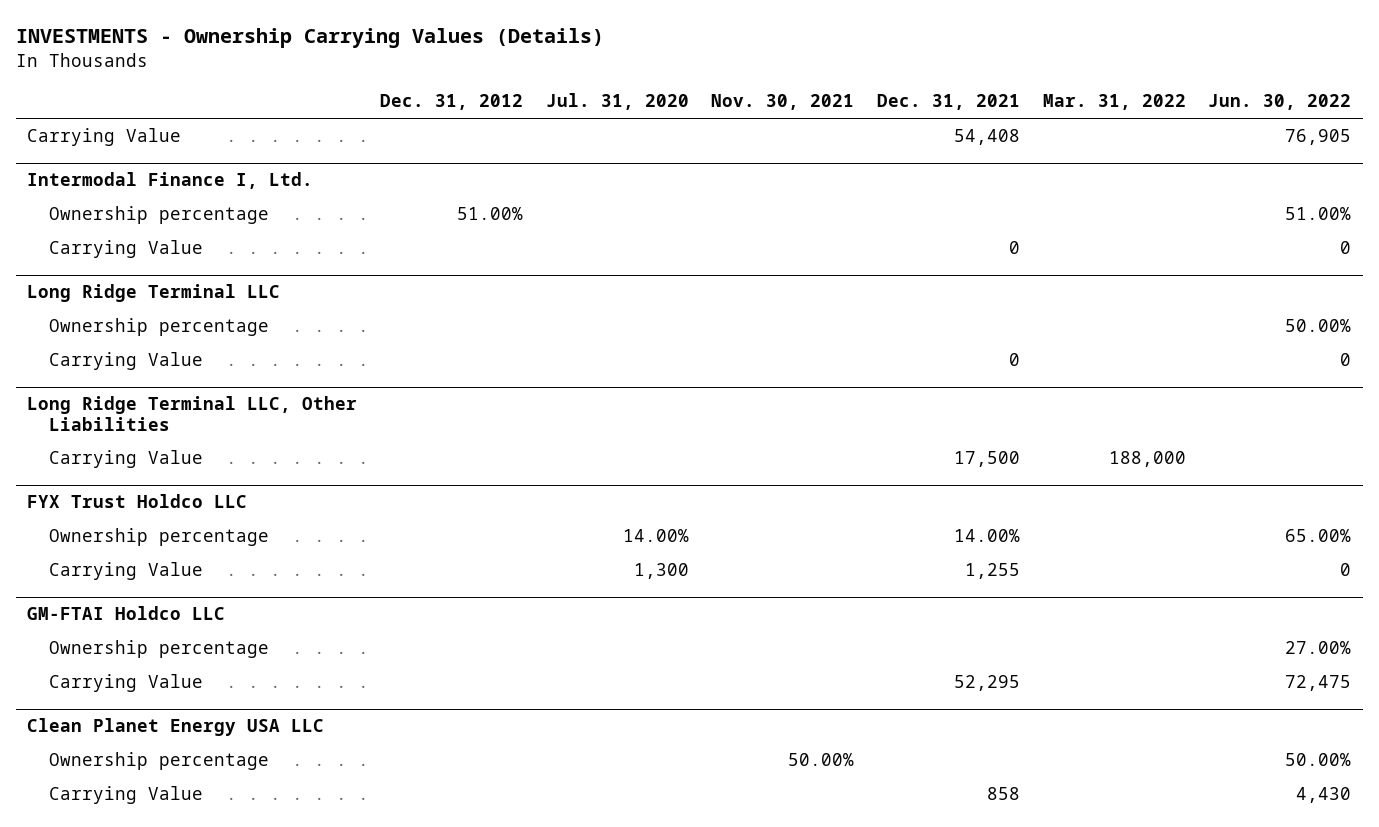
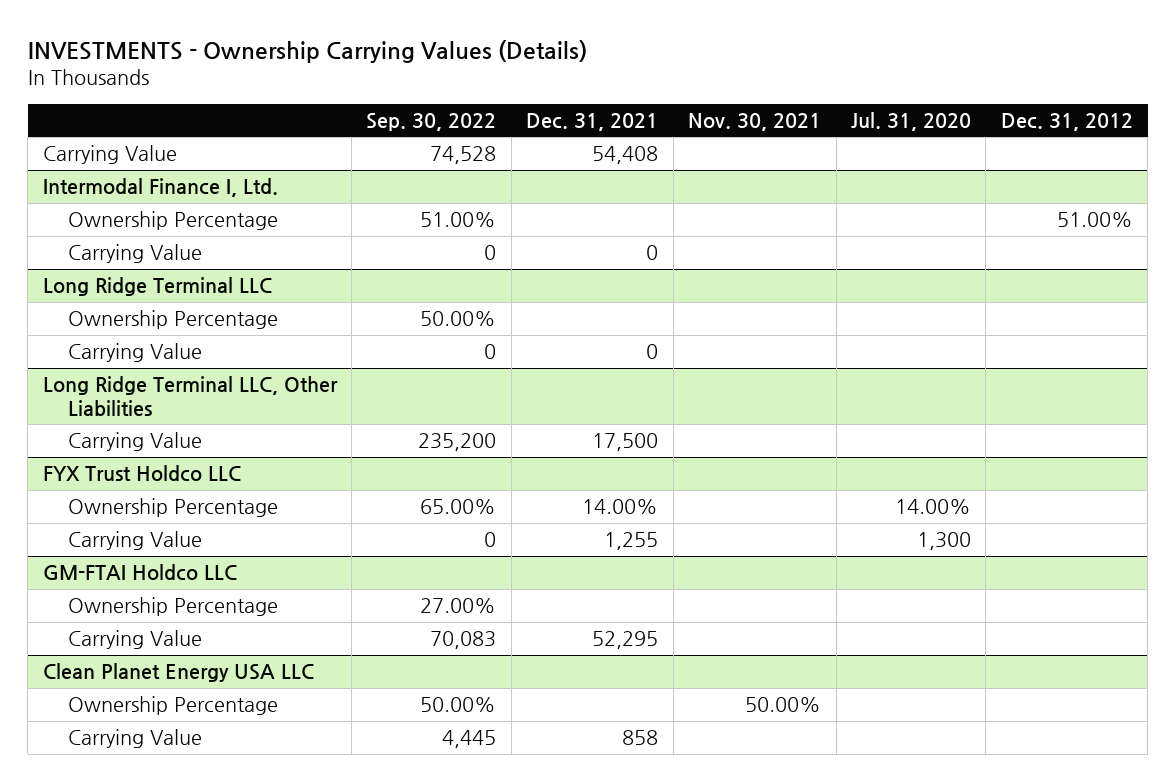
[1042,94,1186,111] Mar. 31, 2022 -> none
[1208,94,1352,111] Jun. 30, 2022 -> none
none -> [366,113,497,132] Sep. 30, 2022
[48,206,269,225] Ownership percentage -> [68,211,279,231] Ownership Percentage
[48,318,269,337] Ownership percentage -> [68,310,279,330] Ownership Percentage
[48,528,269,547] Ownership percentage -> [68,498,279,518] Ownership Percentage
[48,640,269,659] Ownership percentage -> [68,597,279,617] Ownership Percentage
[48,752,269,771] Ownership percentage -> [68,696,279,716] Ownership Percentage

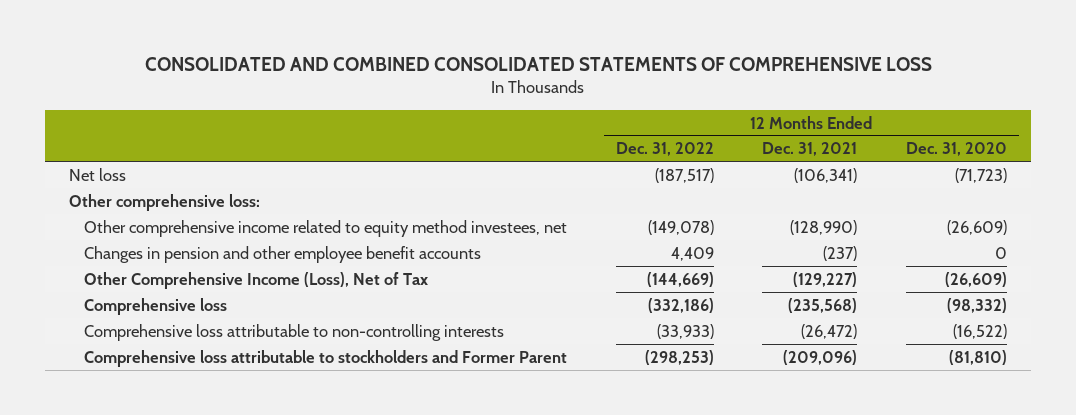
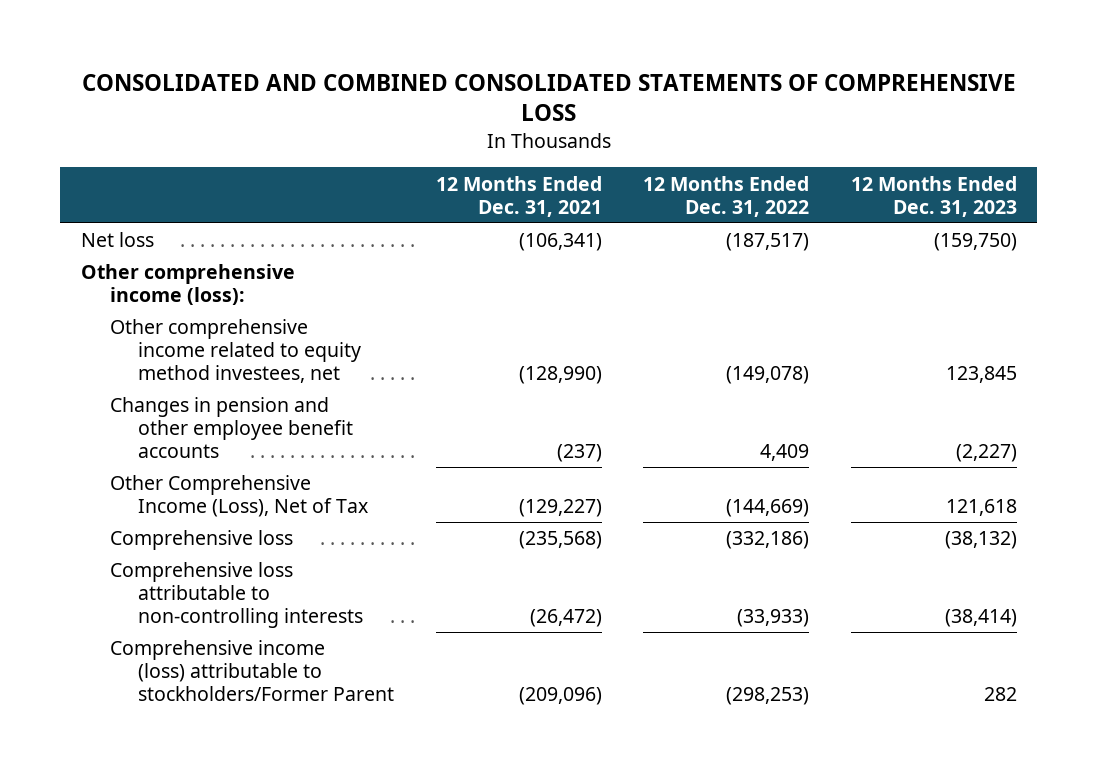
[905,142,1007,157] Dec. 31, 2020 -> none
none -> [850,175,1017,217] 12 Months Ended Dec. 31, 2023
[69,193,261,211] Other comprehensive loss: -> [80,264,295,306] Other comprehensive income (loss):
[84,349,568,367] Comprehensive loss attributable to stockholders and Former Parent -> [109,640,395,701] Comprehensive income (loss) attributable to stockholders/Former Parent

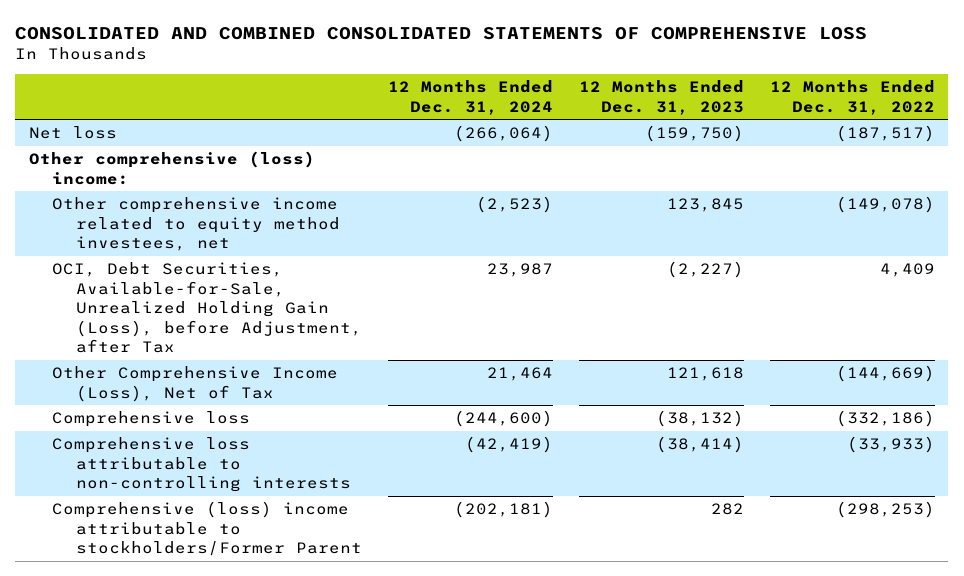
[435,175,602,217] 12 Months Ended Dec. 31, 2021 -> none
none -> [387,80,553,115] 12 Months Ended Dec. 31, 2024
[80,264,295,306] Other comprehensive income (loss): -> [28,151,315,185] Other comprehensive (loss) income:
[109,397,354,458] Changes in pension and other employee benefit accounts -> [52,262,362,354] OCI, Debt Securities, Available-for-Sale, Unrealized Holding Gain (Loss), before Adjustment, after Tax
[109,640,395,701] Comprehensive income (loss) attributable to stockholders/Former Parent -> [52,501,362,557] Comprehensive (loss) income attributable to stockholders/Former Parent

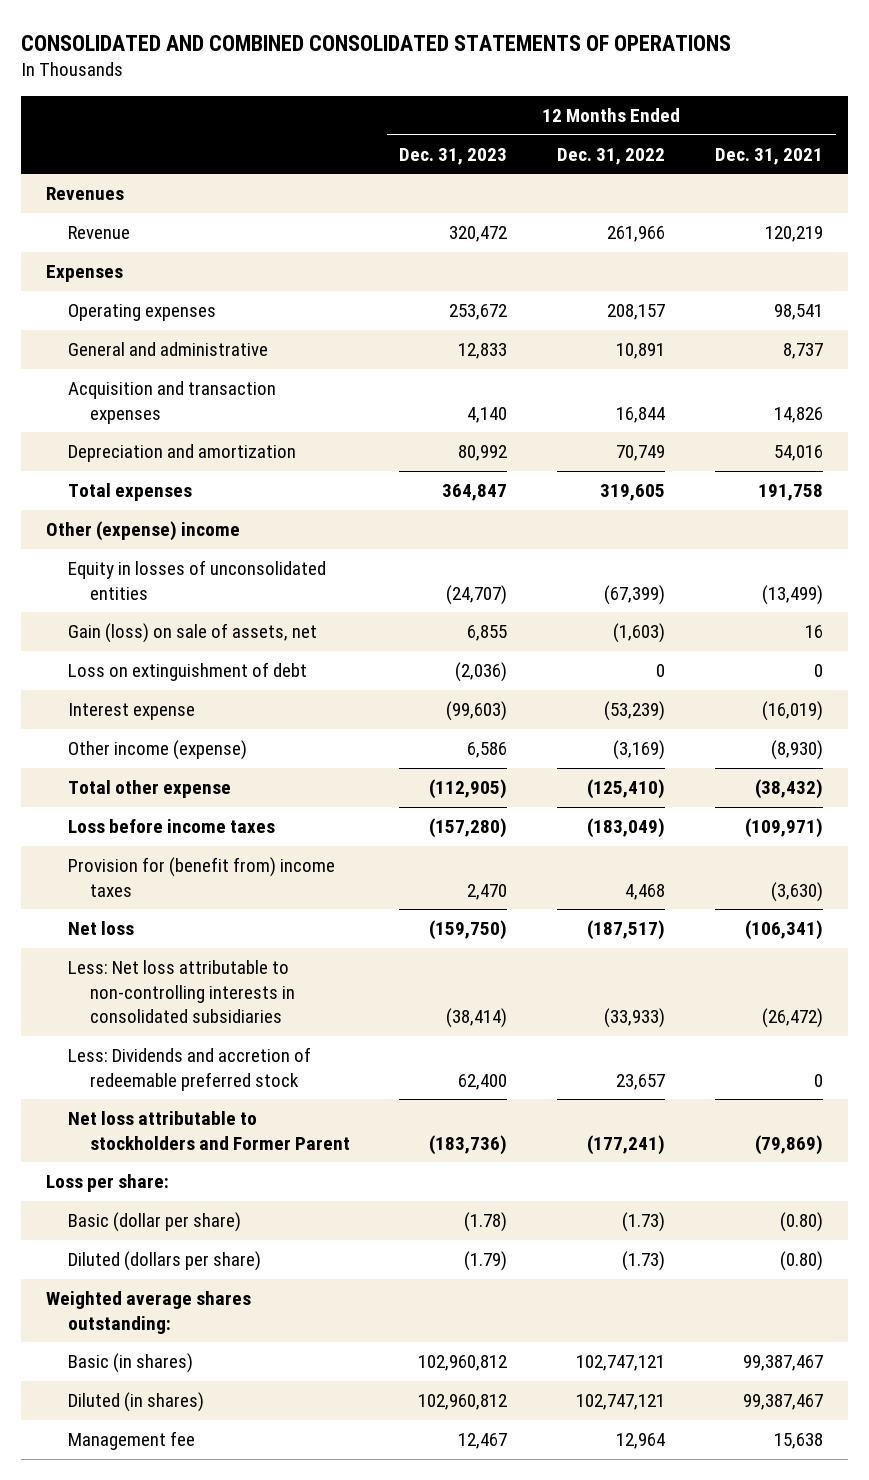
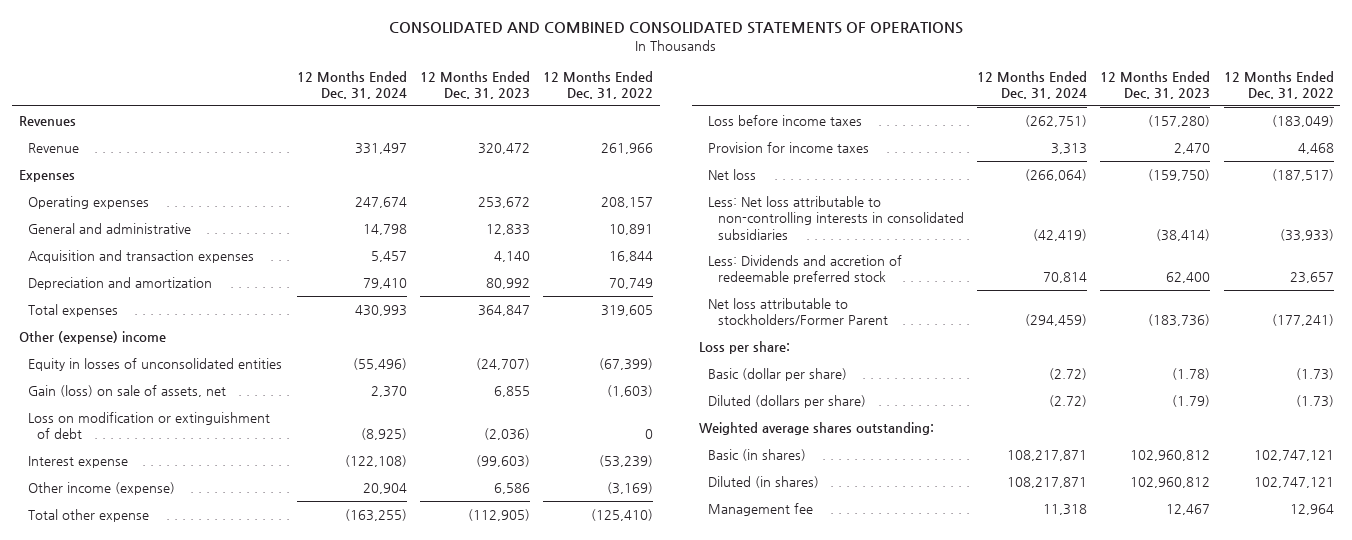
[715,147,824,165] Dec. 31, 2021 -> none
none -> [296,70,407,99] 12 Months Ended Dec. 31, 2024
[67,662,307,682] Loss on extinguishment of debt -> [28,411,271,440] Loss on modification or extinguishment of debt
[67,857,335,897] Provision for (benefit from) income taxes -> [708,141,870,153] Provision for income taxes
[67,1111,350,1150] Net loss attributable to stockholders and Former Parent -> [708,297,888,326] Net loss attributable to stockholders/Former Parent

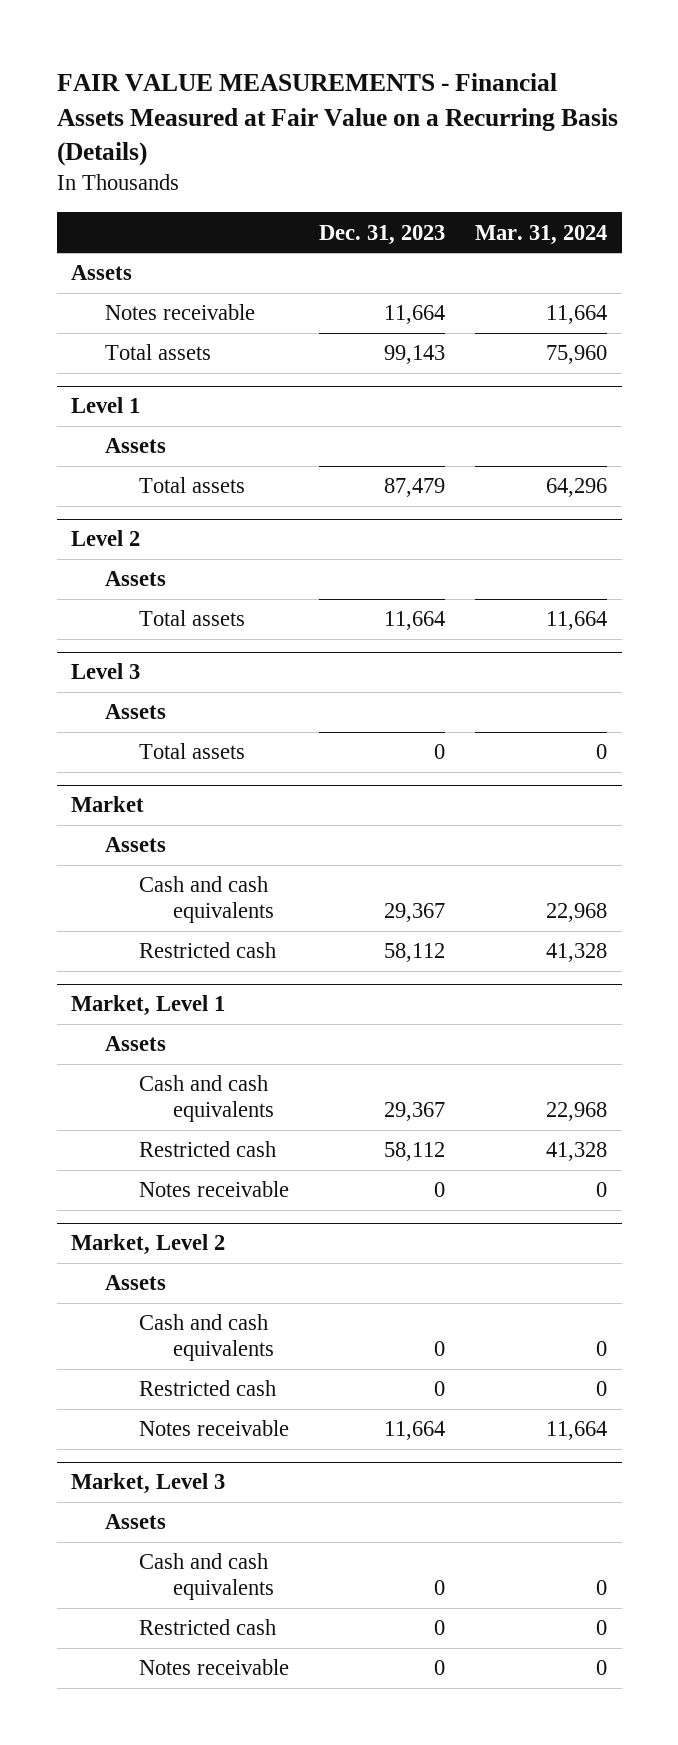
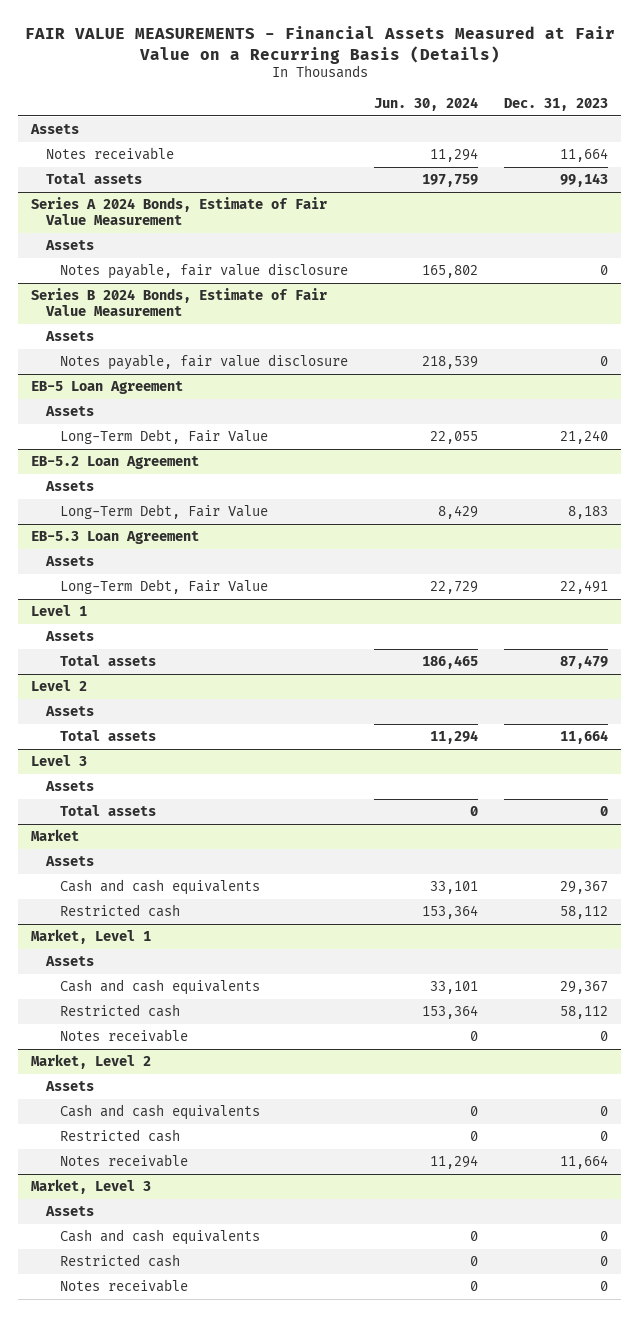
[474,224,607,245] Mar. 31, 2024 -> none
none -> [374,96,479,111] Jun. 30, 2024
none -> [31,197,328,225] Series A 2024 Bonds, Estimate of Fair Value Measurement
none -> [44,240,94,251] Assets
none -> [60,263,349,280] Notes payable, fair value disclosure
none -> [31,288,328,316] Series B 2024 Bonds, Estimate of Fair Value Measurement
none -> [44,331,94,342] Assets
none -> [60,354,349,371] Notes payable, fair value disclosure
none -> [31,381,184,395] EB-5 Loan Agreement
none -> [44,406,94,417] Assets
none -> [60,429,269,445] Long-Term Debt, Fair Value
none -> [31,456,200,470] EB-5.2 Loan Agreement
none -> [44,481,94,492] Assets
none -> [60,504,269,520] Long-Term Debt, Fair Value
none -> [31,531,200,545] EB-5.3 Loan Agreement
none -> [44,556,94,567] Assets
none -> [60,579,269,595] Long-Term Debt, Fair Value

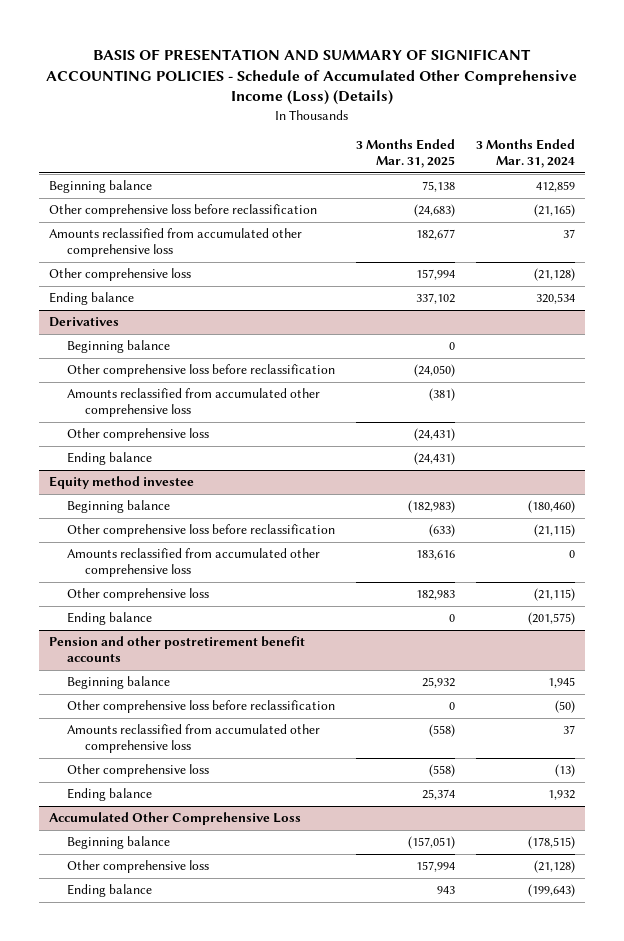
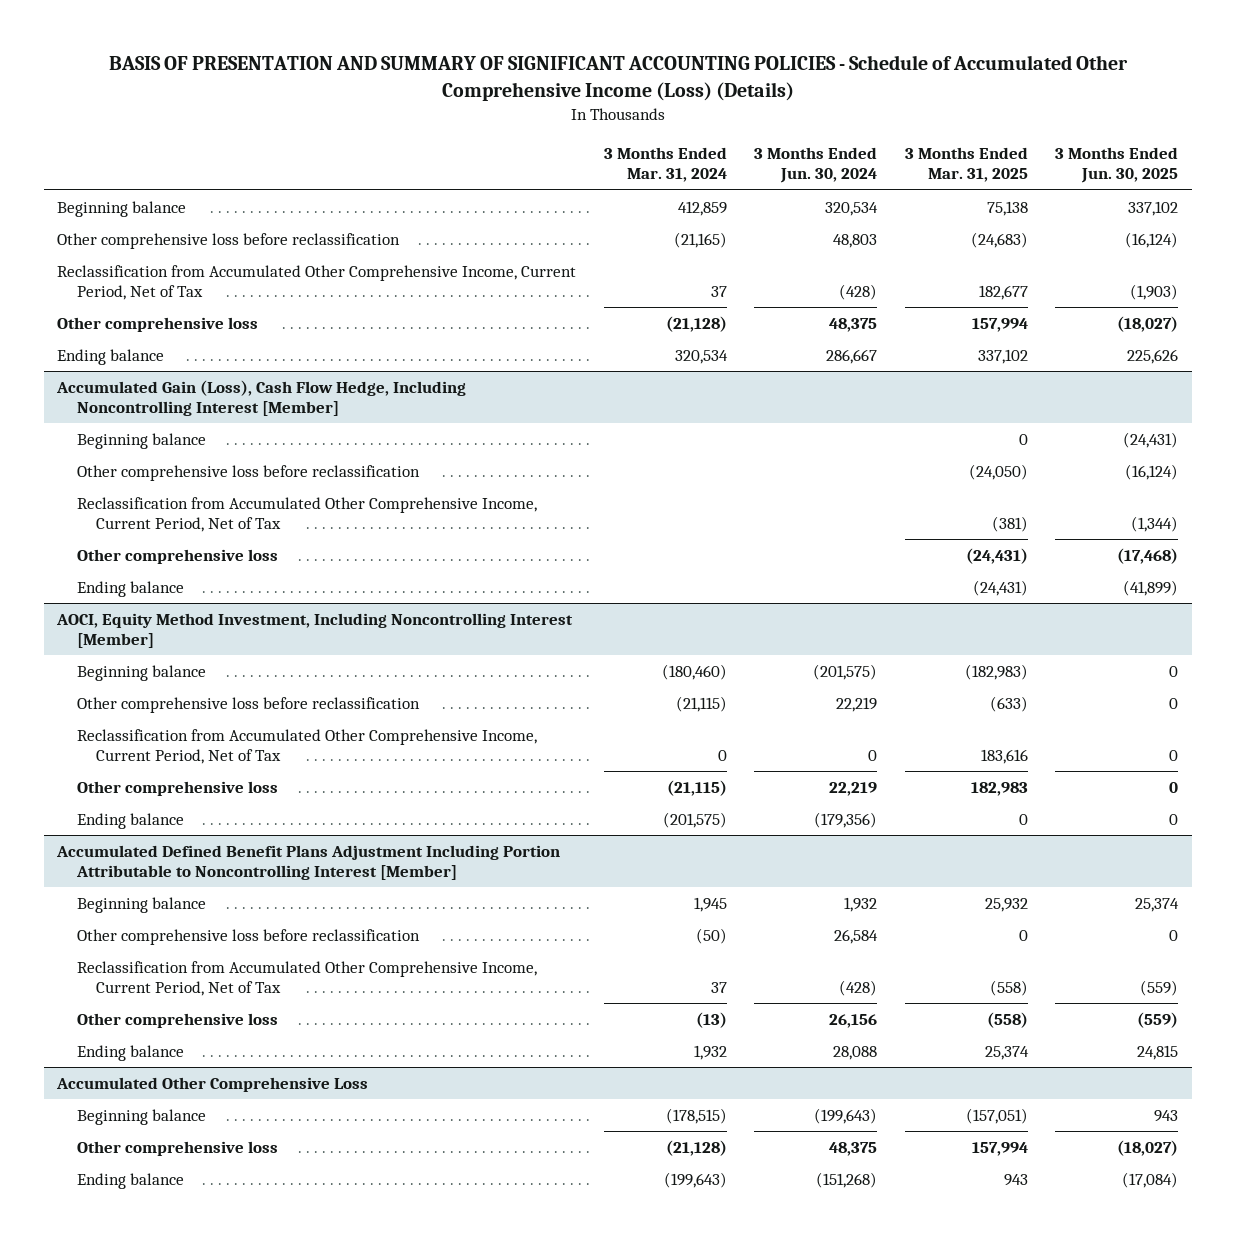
none -> [754,147,878,184] 3 Months Ended Jun. 30, 2024
none -> [1055,147,1179,184] 3 Months Ended Jun. 30, 2025
[49,228,303,258] Amounts reclassified from accumulated other comprehensive loss -> [57,265,577,300] Reclassification from Accumulated Other Comprehensive Income, Current Period, Net of Tax
[49,317,120,328] Derivatives -> [56,380,467,416] Accumulated Gain (Loss), Cash Flow Hedge, Including Noncontrolling Interest [Member]
[67,388,321,418] Amounts reclassified from accumulated other comprehensive loss -> [76,497,537,532] Reclassification from Accumulated Other Comprehensive Income, Current Period, Net of Tax
[49,476,195,490] Equity method investee -> [56,613,574,648] AOCI, Equity Method Investment, Including Noncontrolling Interest [Member]
[67,548,321,578] Amounts reclassified from accumulated other comprehensive loss -> [76,729,537,764] Reclassification from Accumulated Other Comprehensive Income, Current Period, Net of Tax
[49,636,306,663] Pension and other postretirement benefit accounts -> [56,845,561,880] Accumulated Defined Benefit Plans Adjustment Including Portion Attributable to Noncontrolling Interest [Member]
[67,724,321,754] Amounts reclassified from accumulated other comprehensive loss -> [76,961,537,996] Reclassification from Accumulated Other Comprehensive Income, Current Period, Net of Tax

